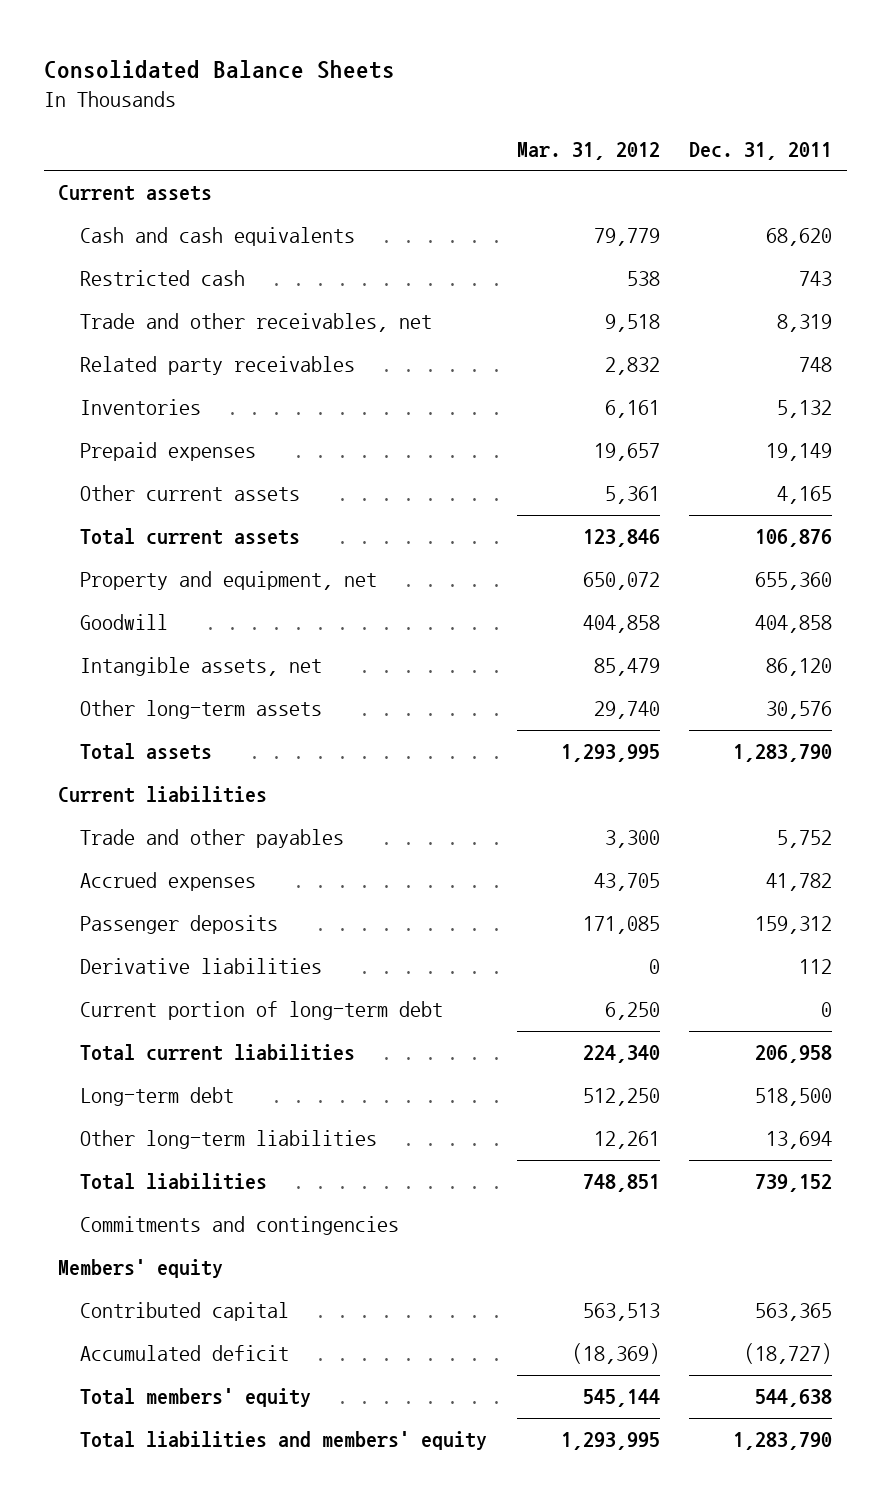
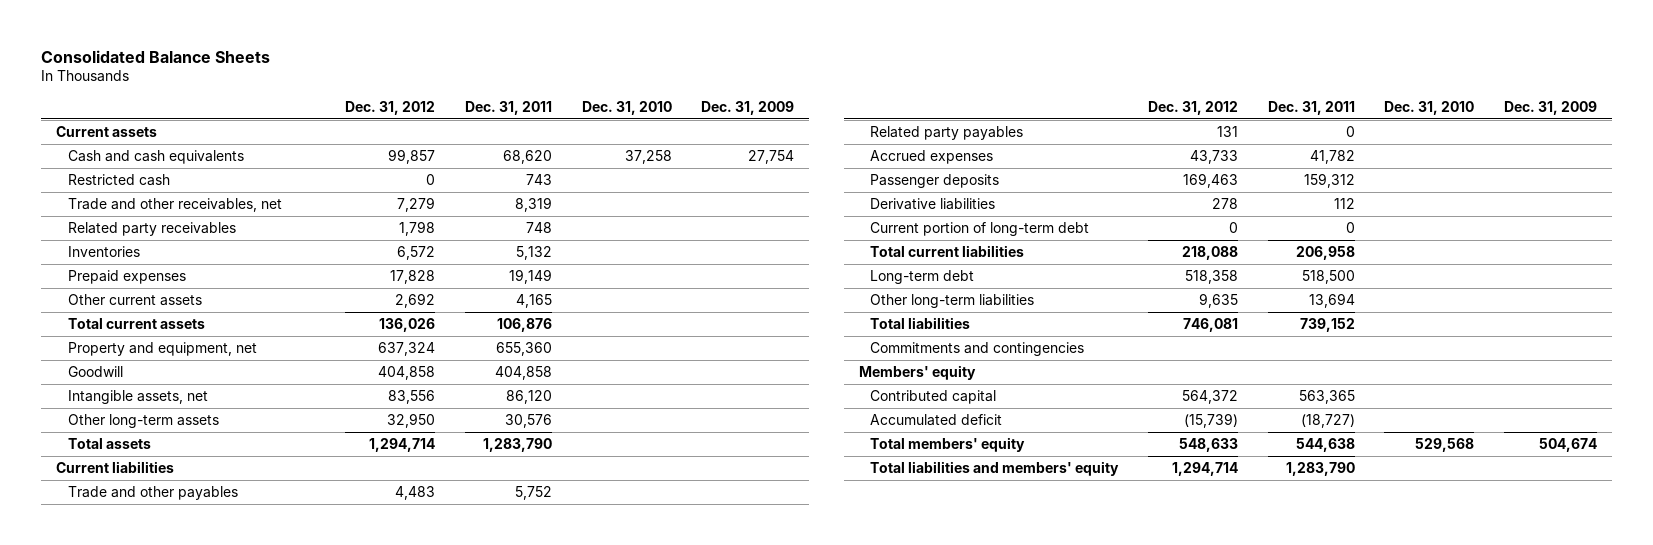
[516,141,660,160] Mar. 31, 2012 -> none
none -> [345,101,436,116] Dec. 31, 2012
none -> [581,101,672,116] Dec. 31, 2010
none -> [701,101,795,116] Dec. 31, 2009
none -> [870,125,1024,140] Related party payables

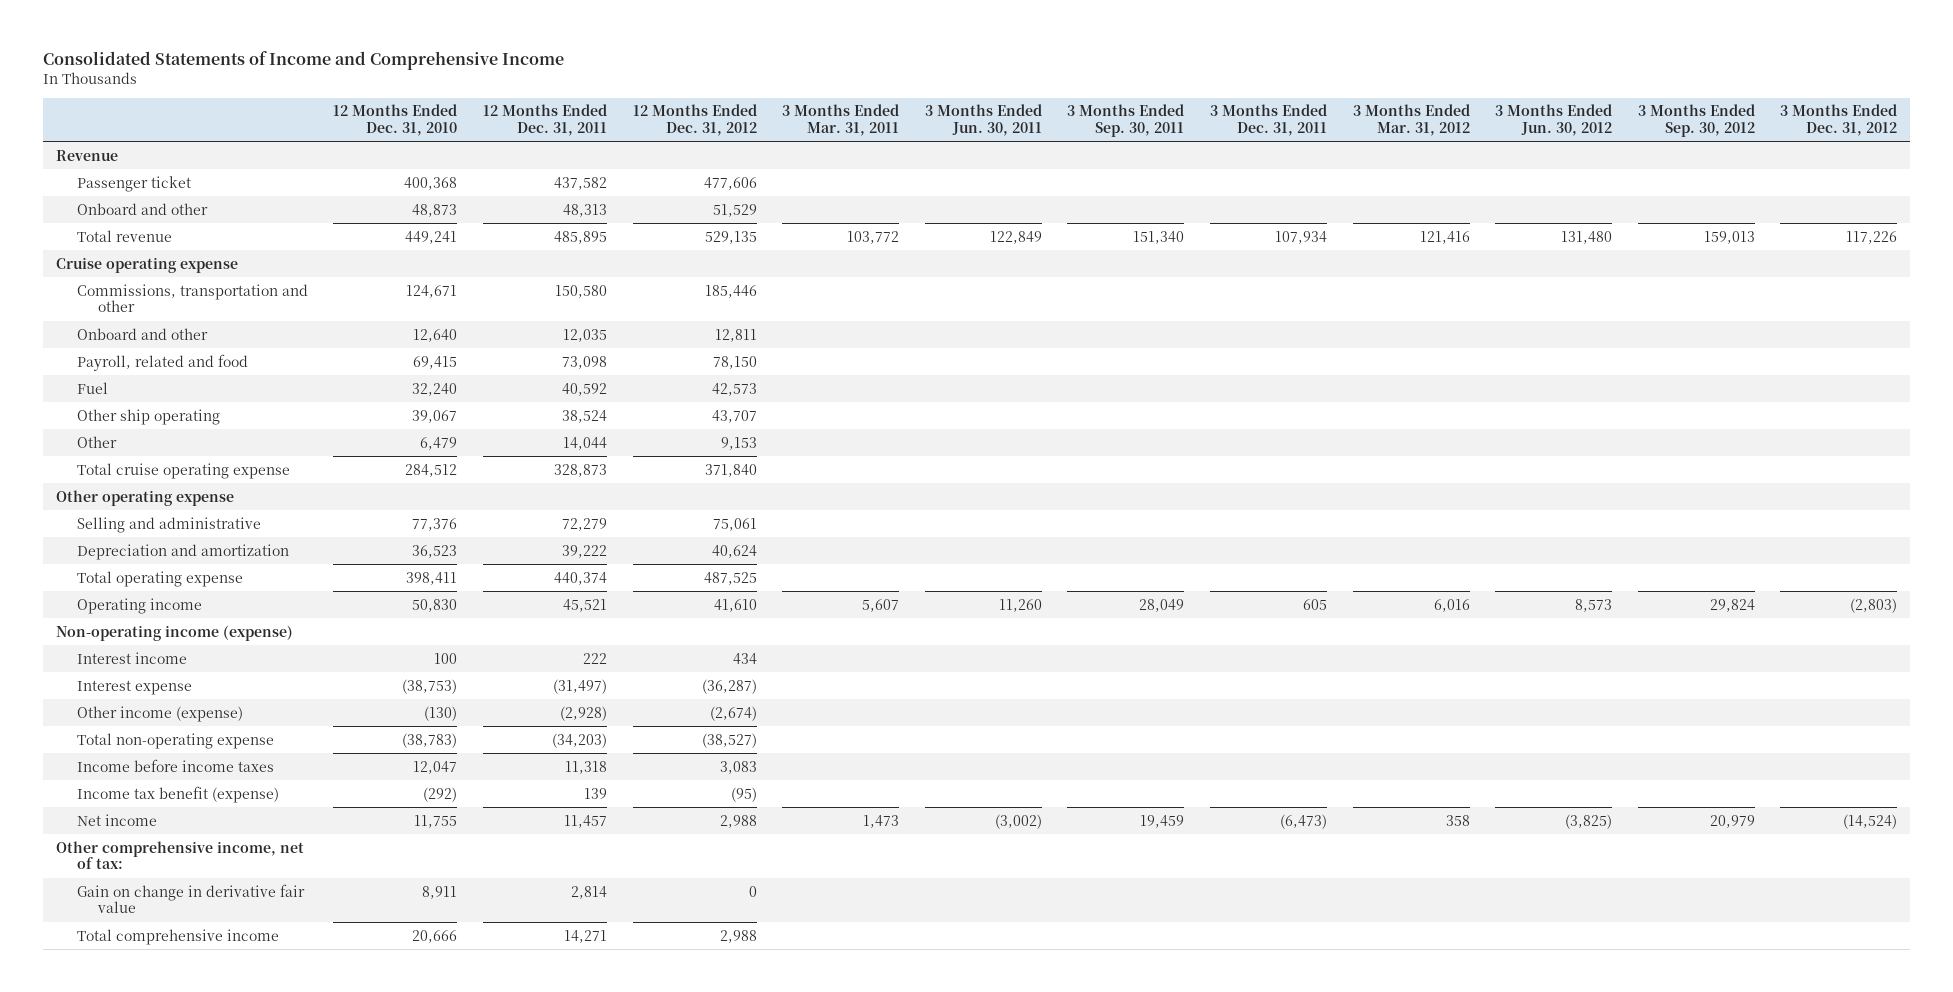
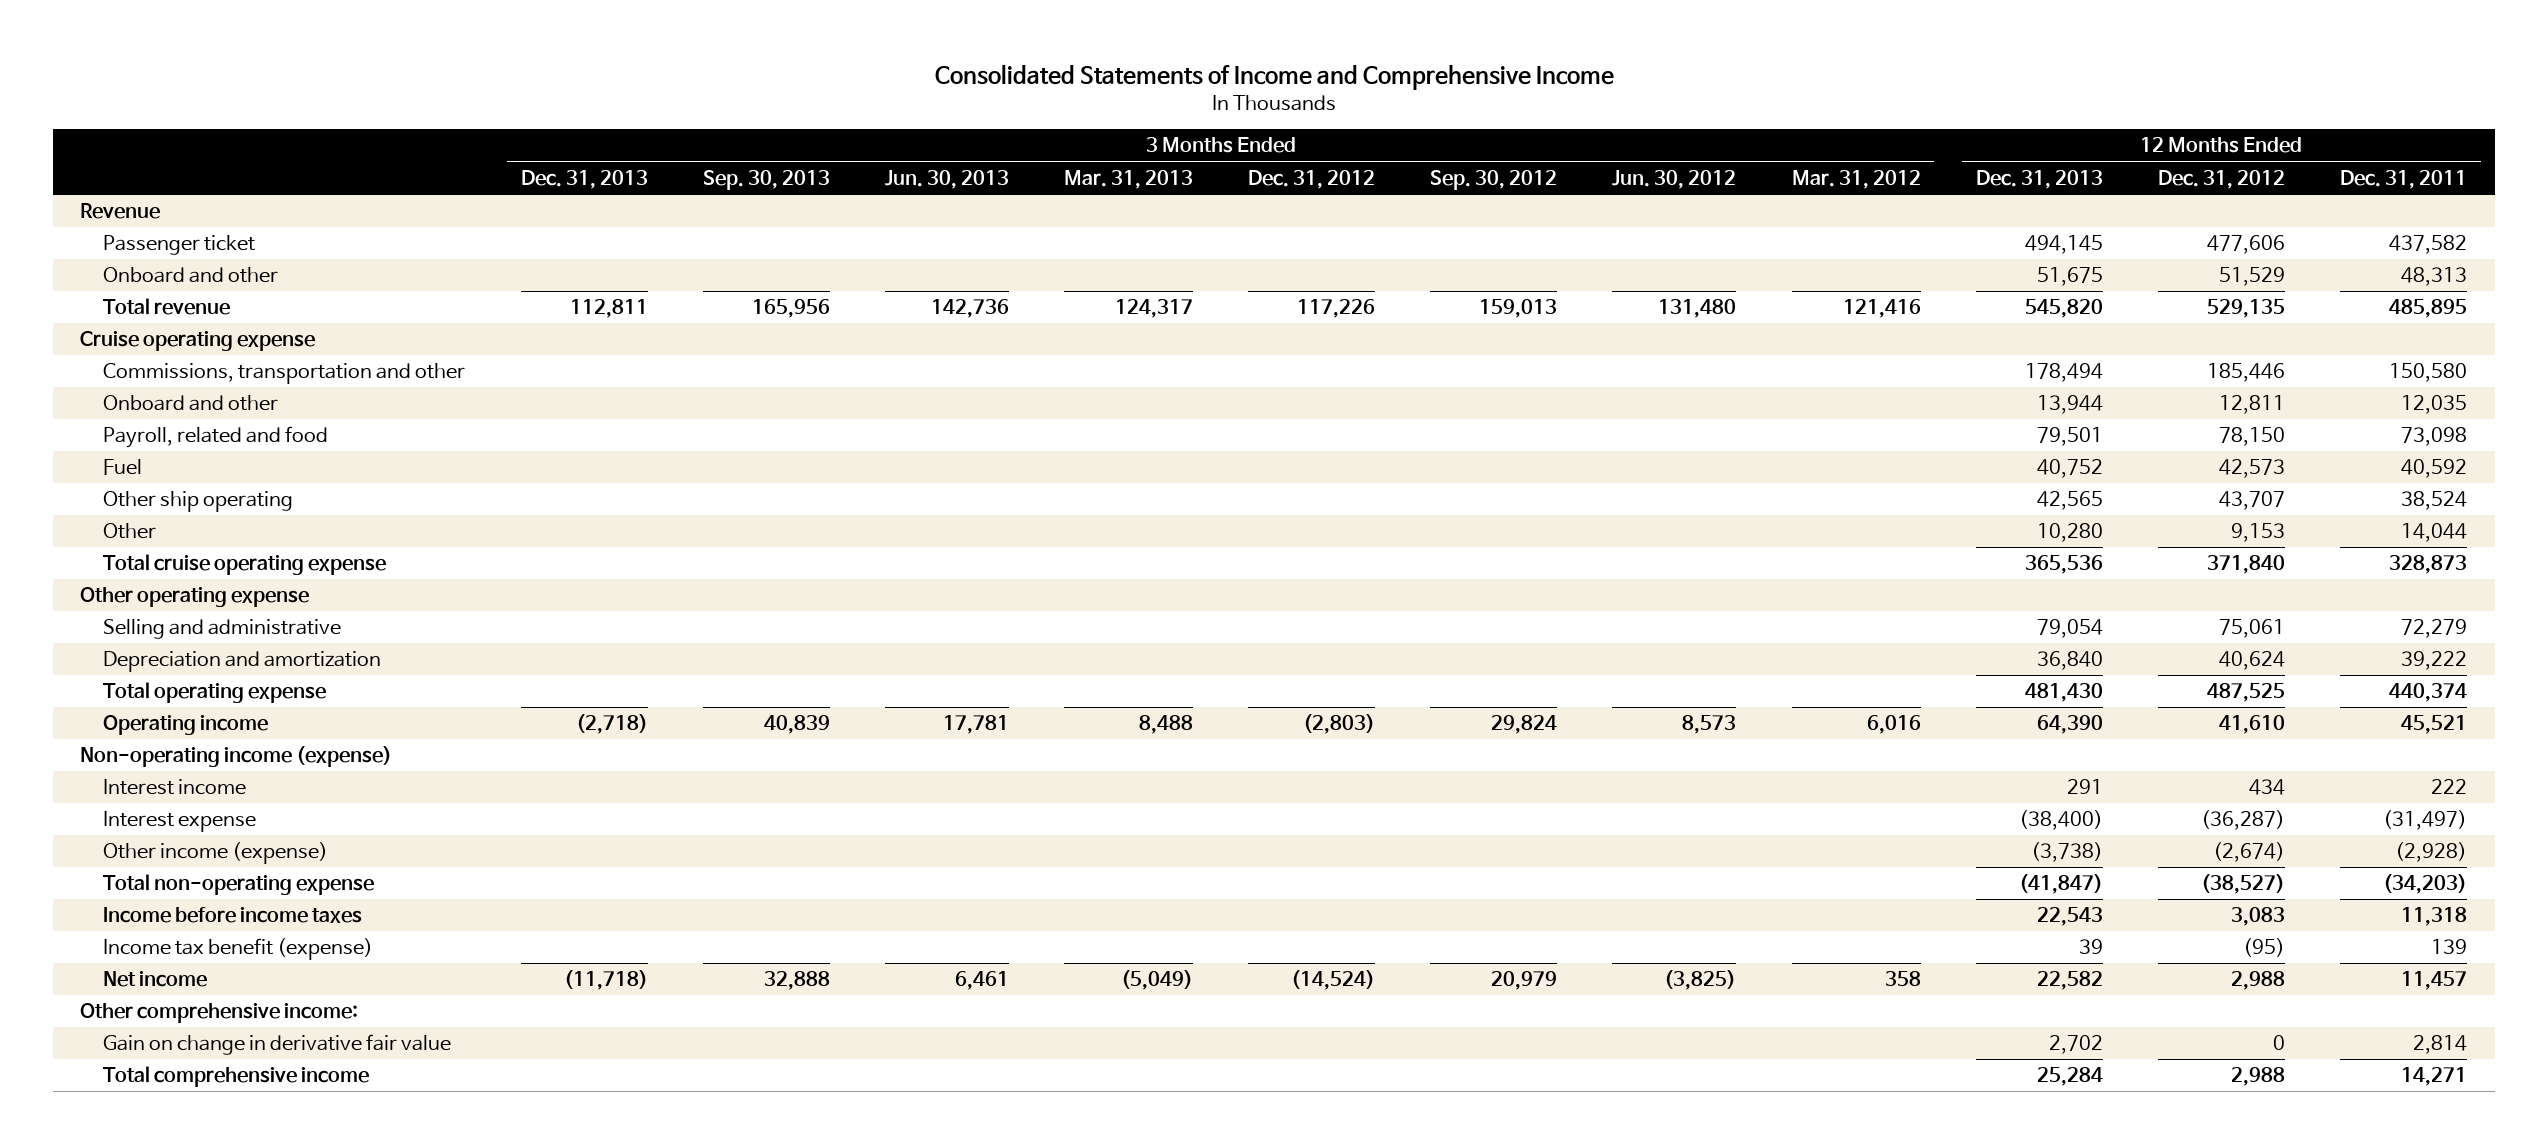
[333,104,458,136] 12 Months Ended Dec. 31, 2010 -> none
[782,104,900,136] 3 Months Ended Mar. 31, 2011 -> none
[924,104,1042,136] 3 Months Ended Jun. 30, 2011 -> none
[1067,104,1185,137] 3 Months Ended Sep. 30, 2011 -> none
[1209,104,1327,136] 3 Months Ended Dec. 31, 2011 -> none
none -> [520,169,648,189] Dec. 31, 2013
none -> [702,169,830,190] Sep. 30, 2013
none -> [884,169,1009,189] Jun. 30, 2013
none -> [1063,169,1193,189] Mar. 31, 2013
none -> [1975,169,2103,189] Dec. 31, 2013
[55,840,304,869] Other comprehensive income, net of tax: -> [80,1003,359,1024] Other comprehensive income:

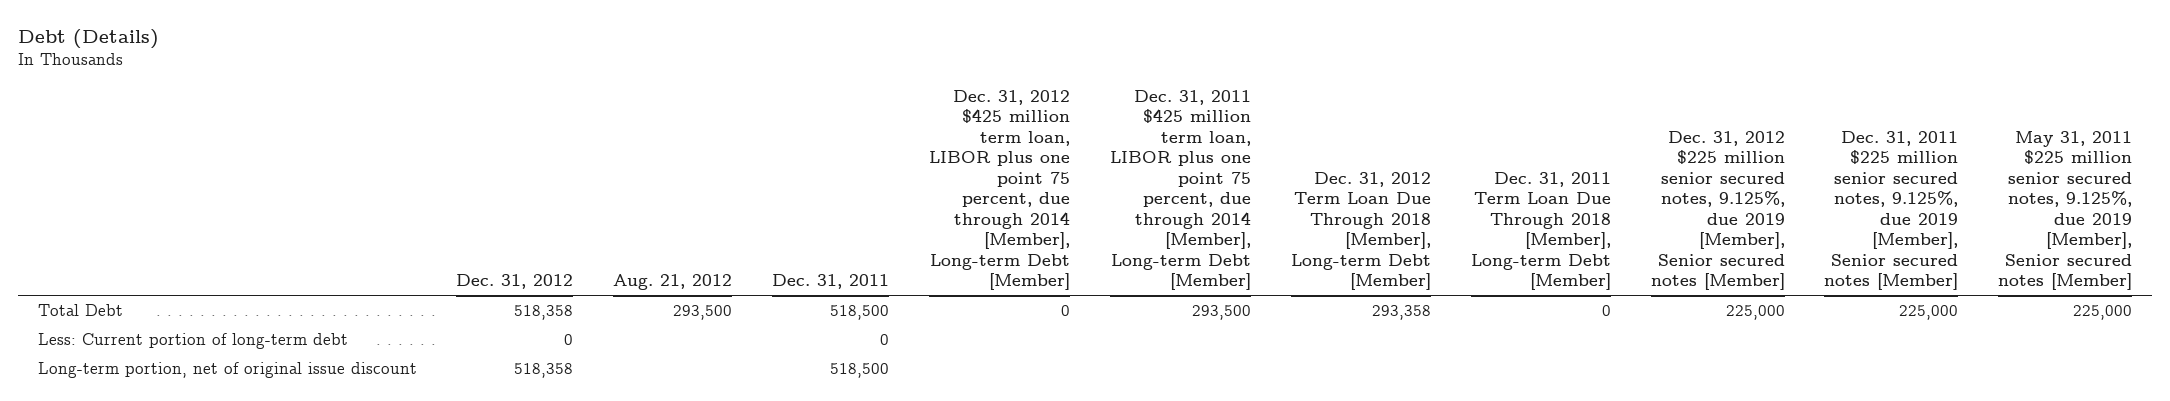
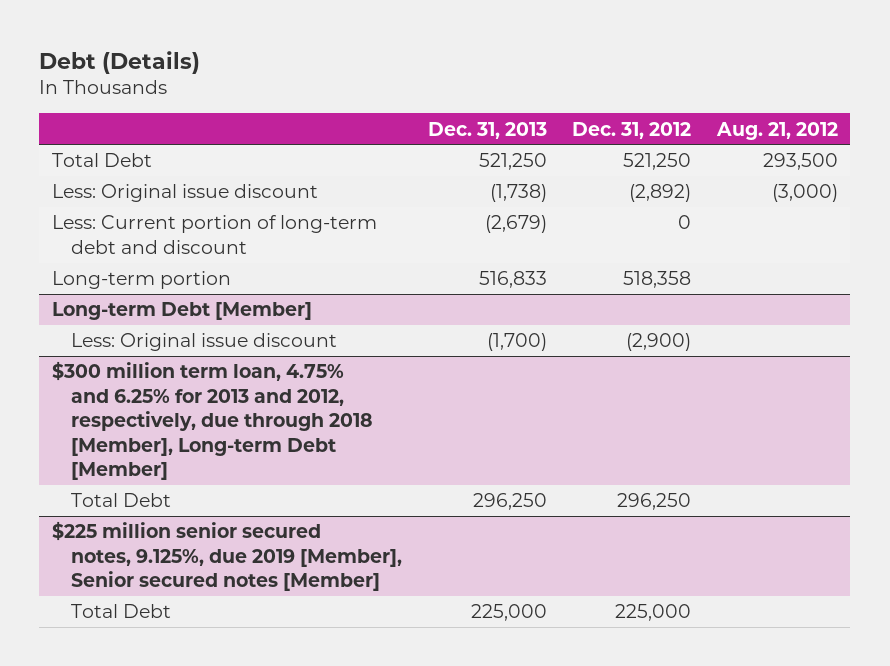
[772,274,890,290] Dec. 31, 2011 -> none
[929,89,1071,291] Dec. 31, 2012 $425 million term loan, LIBOR plus one point 75 percent, due through 2014 [Member], Long-term Debt [Member] -> none
[1109,89,1251,291] Dec. 31, 2011 $425 million term loan, LIBOR plus one point 75 percent, due through 2014 [Member], Long-term Debt [Member] -> none
[1290,171,1431,291] Dec. 31, 2012 Term Loan Due Through 2018 [Member], Long-term Debt [Member] -> none
[1470,171,1611,291] Dec. 31, 2011 Term Loan Due Through 2018 [Member], Long-term Debt [Member] -> none
[1650,130,1785,291] Dec. 31, 2012 $225 million senior secured notes, 9.125%, due 2019 [Member], Senior secured notes [Member] -> none
[1824,130,1959,291] Dec. 31, 2011 $225 million senior secured notes, 9.125%, due 2019 [Member], Senior secured notes [Member] -> none
[1998,130,2133,291] May 31, 2011 $225 million senior secured notes, 9.125%, due 2019 [Member], Senior secured notes [Member] -> none
none -> [427,121,547,139] Dec. 31, 2013
[514,305,574,321] 518,358 -> [623,153,692,171] 521,250
none -> [51,184,318,203] Less: Original issue discount
[37,333,348,350] Less: Current portion of long-term debt -> [51,215,377,254] Less: Current portion of long-term debt and discount
[37,362,417,379] Long-term portion, net of original issue discount -> [51,271,231,290] Long-term portion
none -> [51,302,312,321] Long-term Debt [Member]
none -> [71,333,338,352] Less: Original issue discount
none -> [51,361,374,481] $300 million term loan, 4.75% and 6.25% for 2013 and 2012, respectively, due through 2018 [Member], Long-term Debt [Member]
none -> [71,493,172,508] Total Debt
none -> [51,521,403,592] $225 million senior secured notes, 9.125%, due 2019 [Member], Senior secured notes [Member]
none -> [71,604,172,619] Total Debt

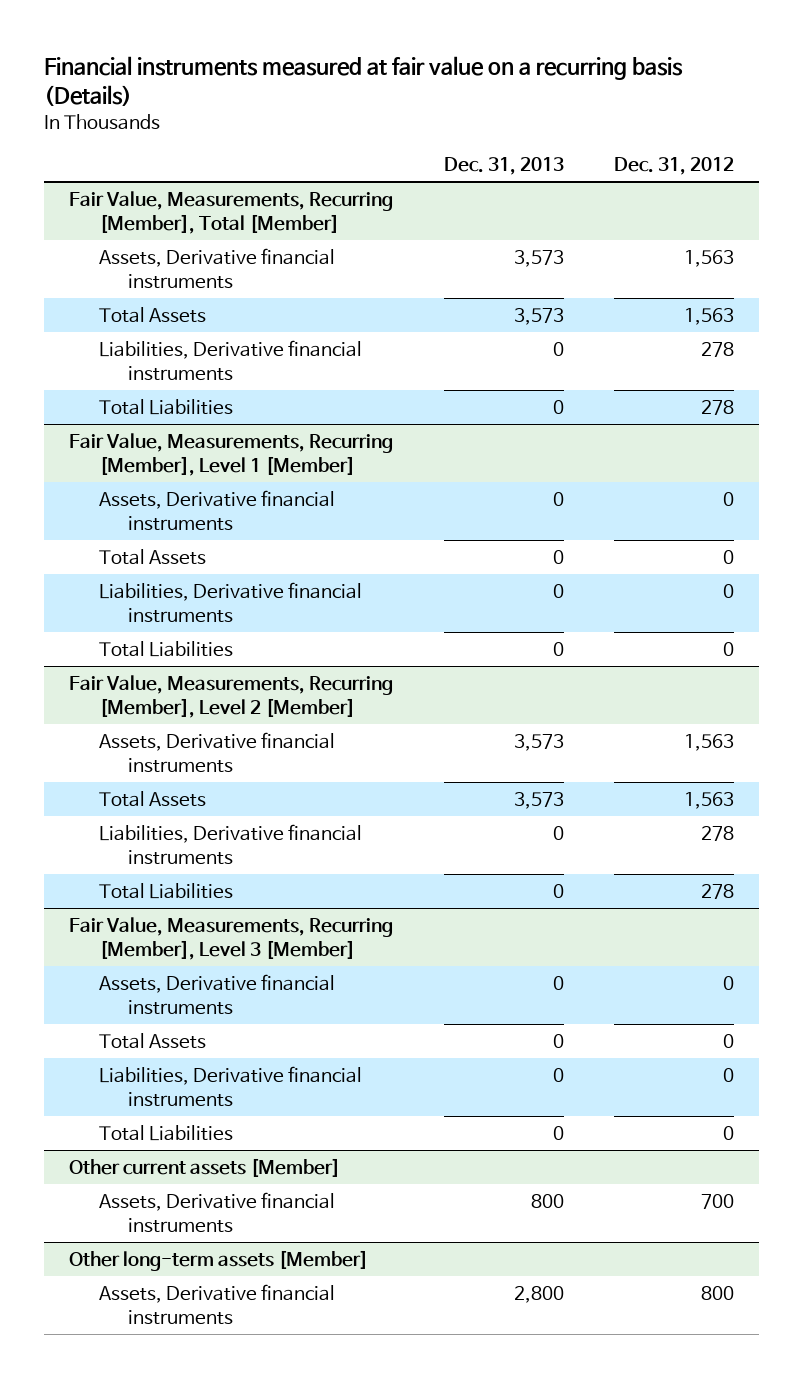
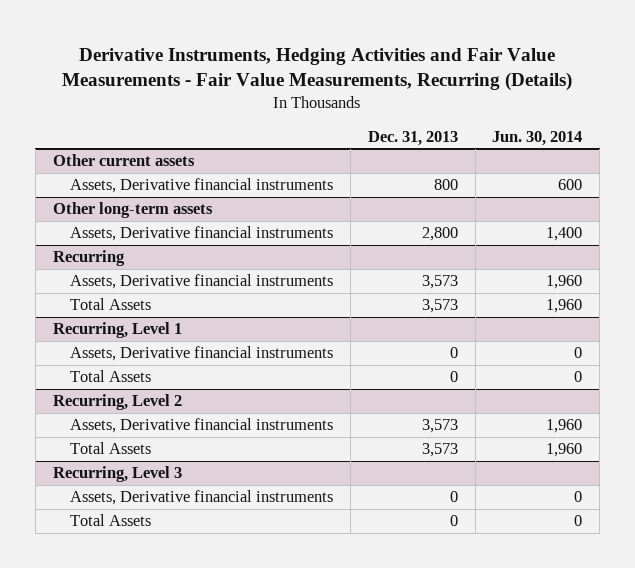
[44,55,684,107] Financial instruments measured at fair value on a recurring basis (Details) -> [62,47,573,91] Derivative Instruments, Hedging Activities and Fair Value Measurements - Fair Value Measurements, Recurring (Details)
[613,157,734,176] Dec. 31, 2012 -> none
none -> [492,130,583,146] Jun. 30, 2014
[69,190,394,234] Fair Value, Measurements, Recurring [Member], Total [Member] -> none
none -> [52,154,195,167] Other current assets
none -> [70,178,334,194] Assets, Derivative financial instruments
none -> [52,202,213,219] Other long-term assets
none -> [70,226,334,242] Assets, Derivative financial instruments
none -> [52,250,125,267] Recurring
[98,339,362,381] Liabilities, Derivative financial instruments -> none
[98,398,233,415] Total Liabilities -> none
[69,432,394,476] Fair Value, Measurements, Recurring [Member], Level 1 [Member] -> none
none -> [52,322,182,339] Recurring, Level 1
[98,581,362,623] Liabilities, Derivative financial instruments -> none
[98,640,233,657] Total Liabilities -> none
[69,674,394,718] Fair Value, Measurements, Recurring [Member], Level 2 [Member] -> none
none -> [52,394,182,411] Recurring, Level 2
[98,823,362,865] Liabilities, Derivative financial instruments -> none
[98,882,233,899] Total Liabilities -> none
[69,916,394,960] Fair Value, Measurements, Recurring [Member], Level 3 [Member] -> none
none -> [52,466,182,483] Recurring, Level 3
[98,1065,362,1107] Liabilities, Derivative financial instruments -> none
[98,1124,233,1141] Total Liabilities -> none
[69,1157,341,1177] Other current assets [Member] -> none
[98,1191,335,1233] Assets, Derivative financial instruments -> none
[69,1249,369,1271] Other long-term assets [Member] -> none
[98,1283,335,1325] Assets, Derivative financial instruments -> none

